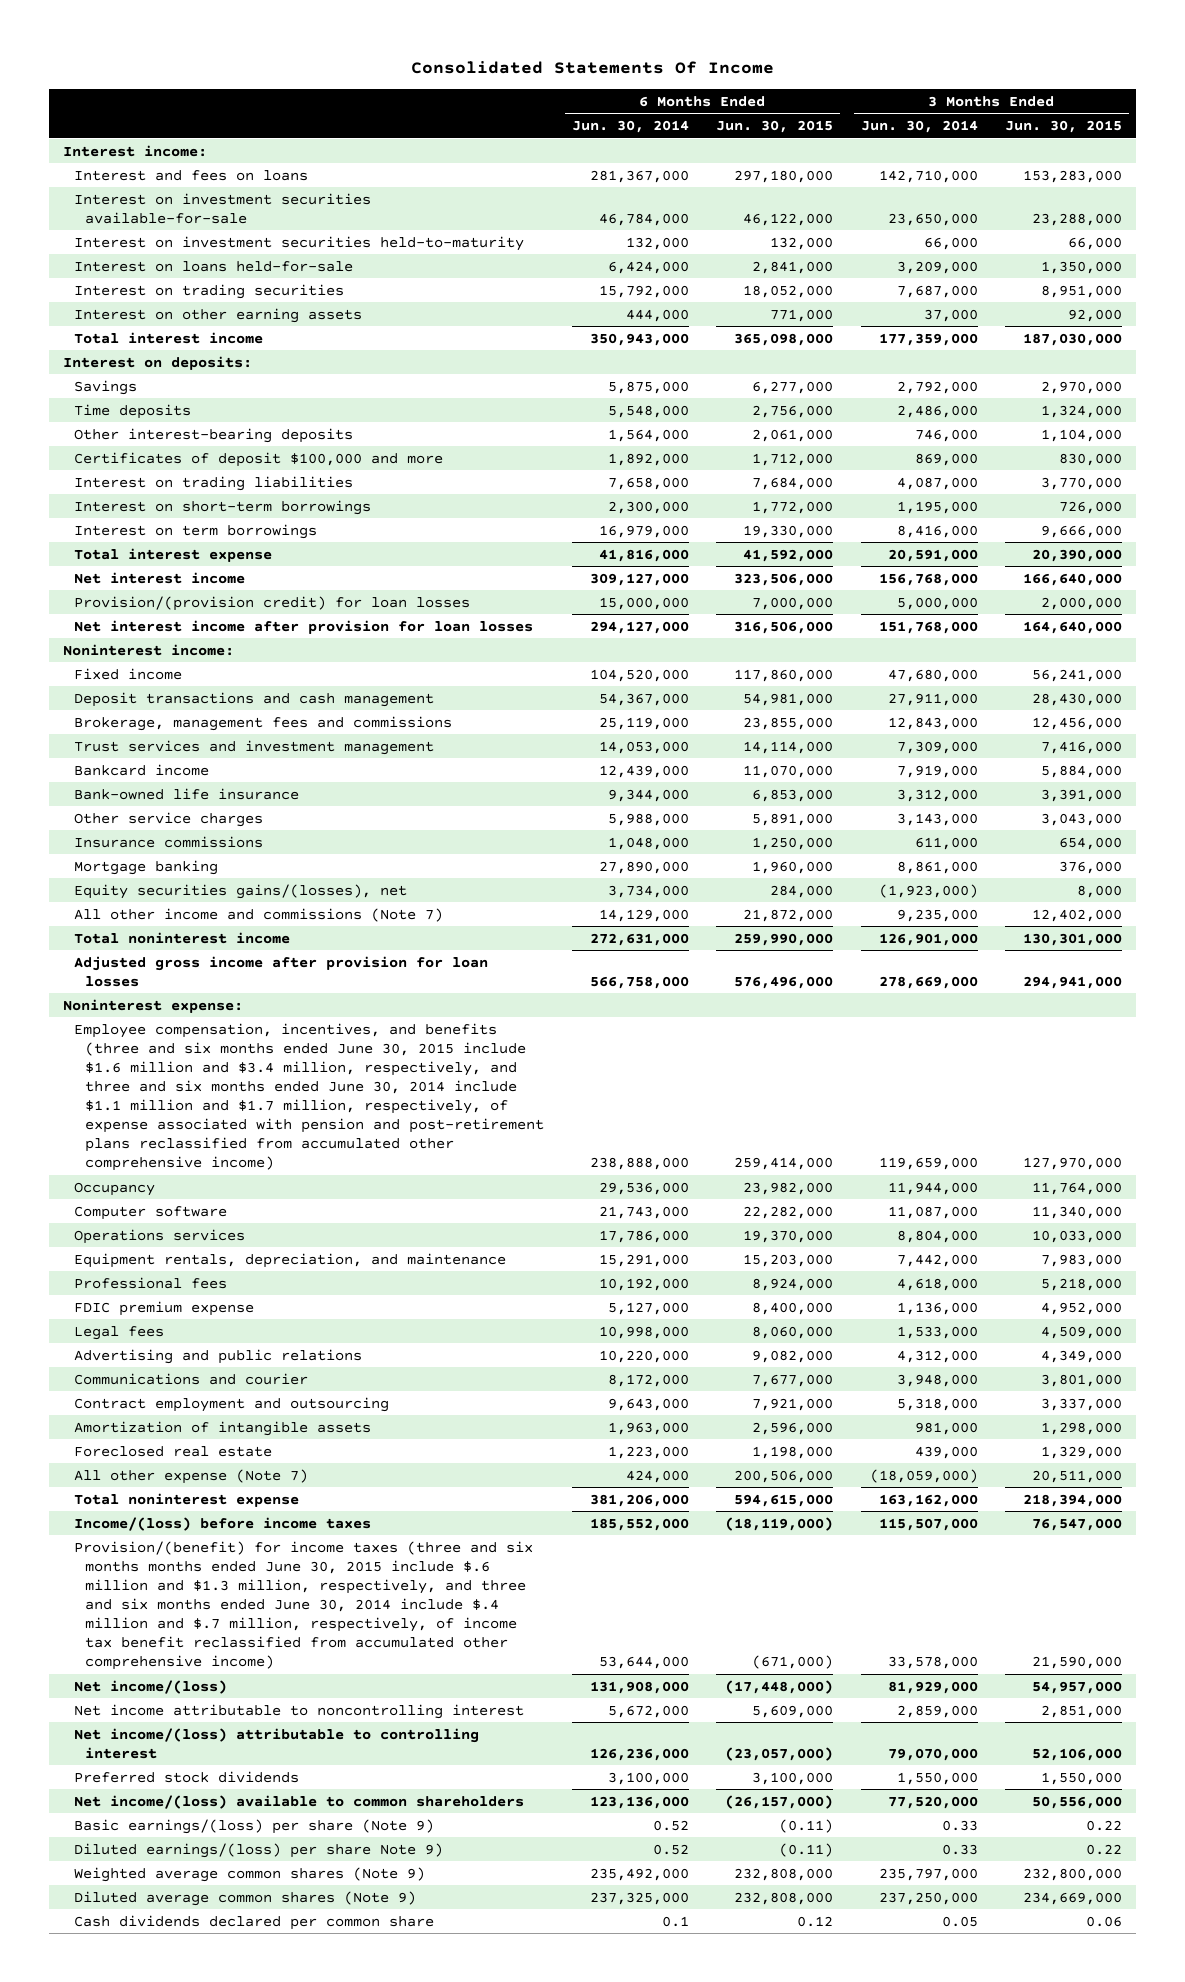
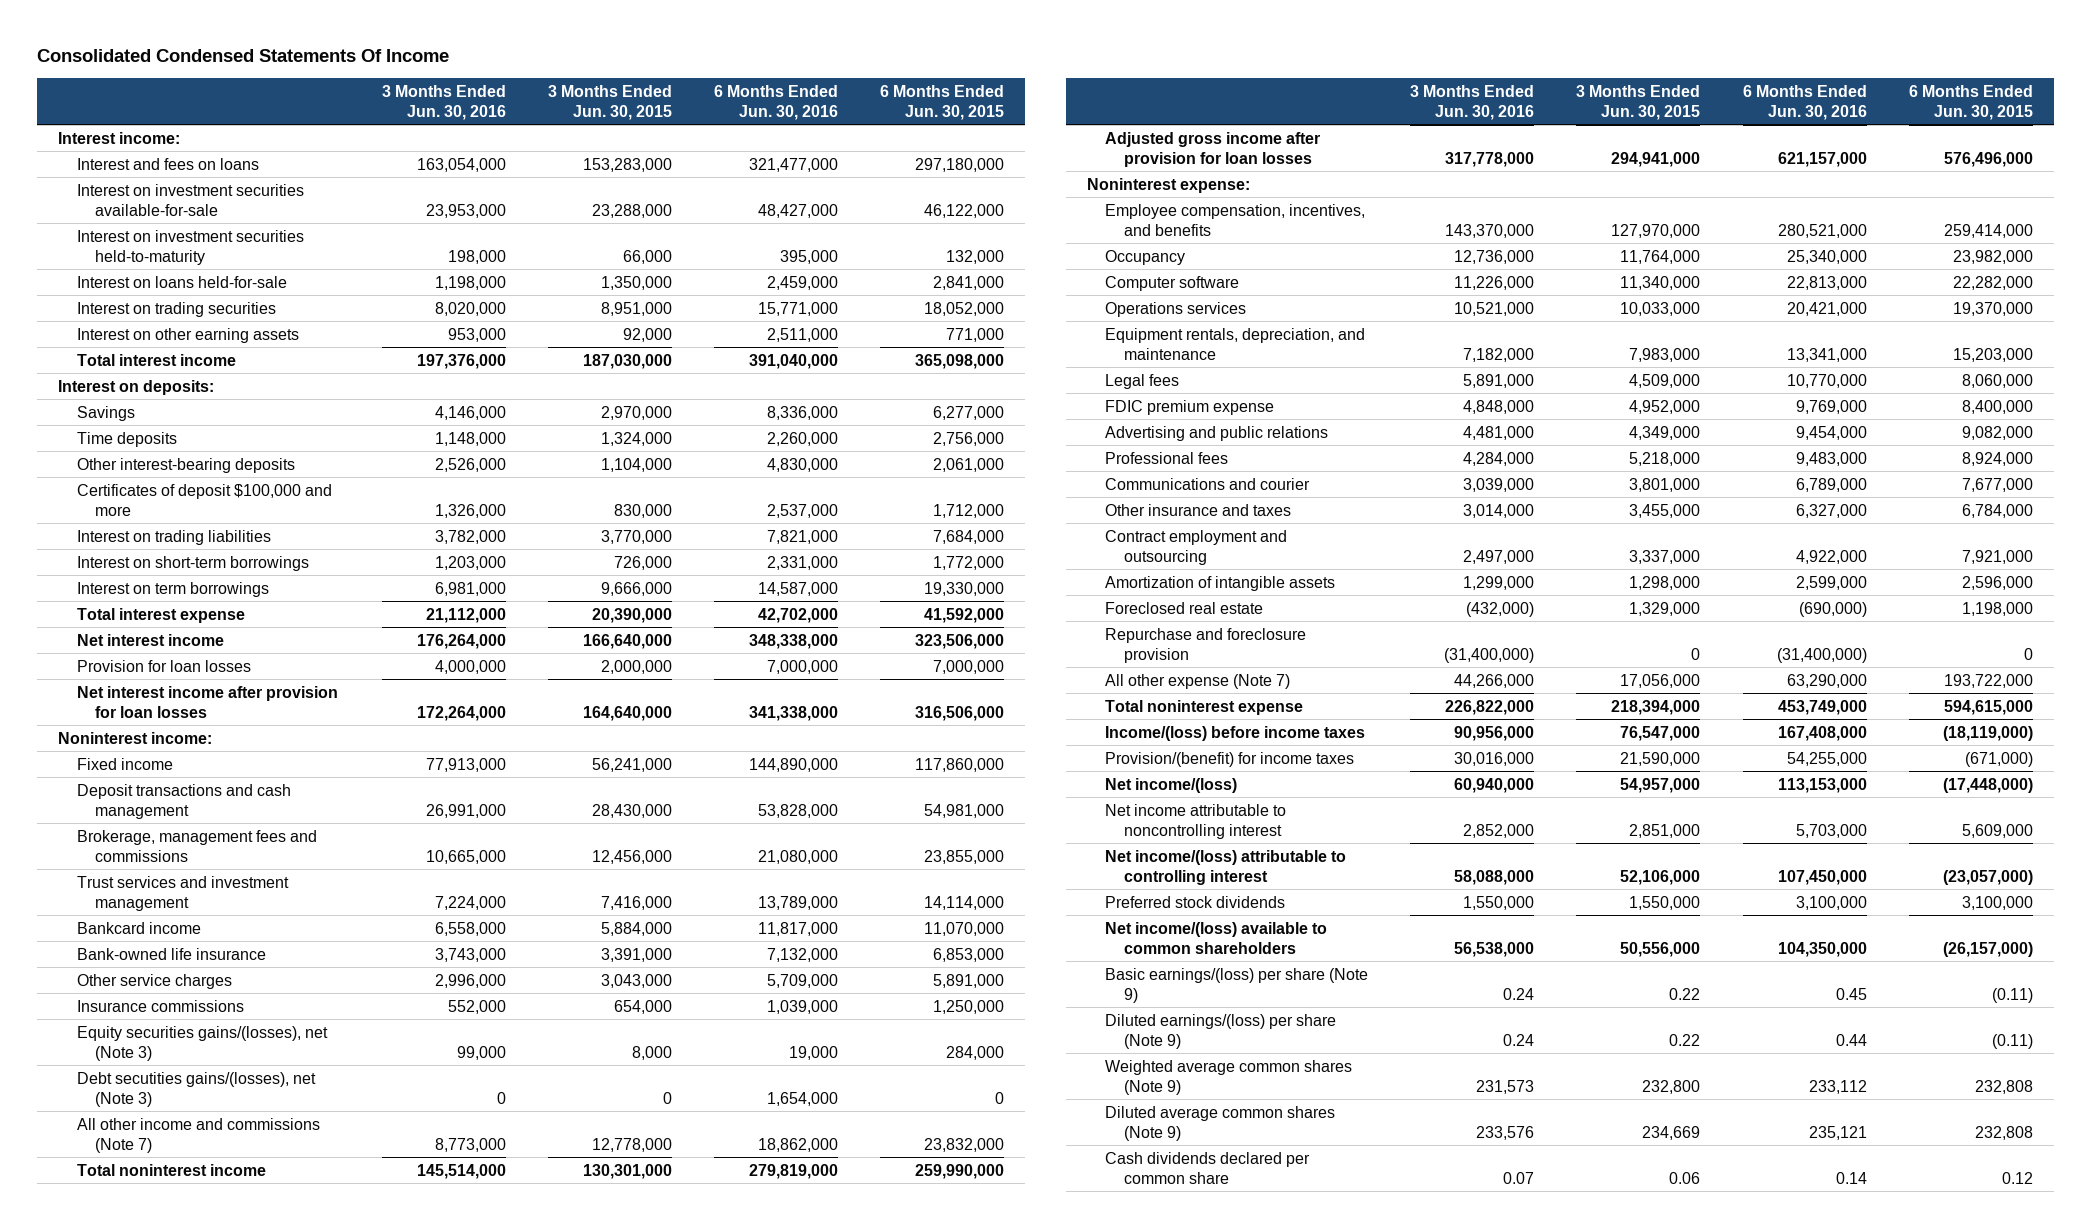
[410,61,774,75] Consolidated Statements Of Income -> [36,48,449,62] Consolidated Condensed Statements Of Income
[571,120,689,134] Jun. 30, 2014 -> none
[860,120,978,134] Jun. 30, 2014 -> none
none -> [381,84,506,120] 3 Months Ended Jun. 30, 2016
none -> [713,84,838,120] 6 Months Ended Jun. 30, 2016
[74,595,471,611] Provision/(provision credit) for loan losses -> [76,659,251,672] Provision for loan losses
[74,859,219,875] Mortgage banking -> none
[74,883,408,899] Equity securities gains/(losses), net -> [76,1025,328,1061] Equity securities gains/(losses), net (Note 3)
none -> [76,1071,316,1107] Debt secutities gains/(losses), net (Note 3)
[743,908,834,922] 21,872,000 -> [924,1137,1005,1152] 23,832,000
[1032,908,1123,922] 12,402,000 -> [591,1137,672,1152] 12,778,000
[74,1022,545,1172] Employee compensation, incentives, and benefits (three and six months ended June 30, 2015 include $1.6 million and $3.4 million, respectively, and three and six months ended June 30, 2014 include $1.1 million and $1.7 million, respectively, of expense associated with pension and post-retirement plans reclassified from accumulated other comprehensive income) -> [1105,203,1366,236] Employee compensation, incentives, and benefits
[74,1300,255,1316] FDIC premium expense -> [1105,399,1275,415] FDIC premium expense
[74,1276,228,1289] Professional fees -> [1105,451,1229,464] Professional fees
none -> [1105,503,1292,516] Other insurance and taxes
none -> [1105,627,1307,663] Repurchase and foreclosure provision
[734,1469,834,1483] 200,506,000 -> [1943,673,2033,688] 193,722,000
[1032,1469,1123,1483] 20,511,000 -> [1620,673,1701,688] 17,056,000
[74,1540,534,1671] Provision/(benefit) for income taxes (three and six months months ended June 30, 2015 include $.6 million and $1.3 million, respectively, and three and six months ended June 30, 2014 include $.4 million and $.7 million, respectively, of income tax benefit reclassified from accumulated other comprehensive income) -> [1105,751,1355,767] Provision/(benefit) for income taxes
[74,1842,444,1858] Diluted earnings/(loss) per share Note 9) -> [1105,1013,1337,1049] Diluted earnings/(loss) per share (Note 9)
[734,1867,834,1881] 232,808,000 -> [1974,1079,2033,1094] 232,808
[1023,1867,1123,1881] 232,800,000 -> [1642,1079,1701,1094] 232,800
[734,1891,834,1905] 232,808,000 -> [1974,1125,2033,1140] 232,808
[1023,1891,1123,1905] 234,669,000 -> [1642,1125,1701,1140] 234,669

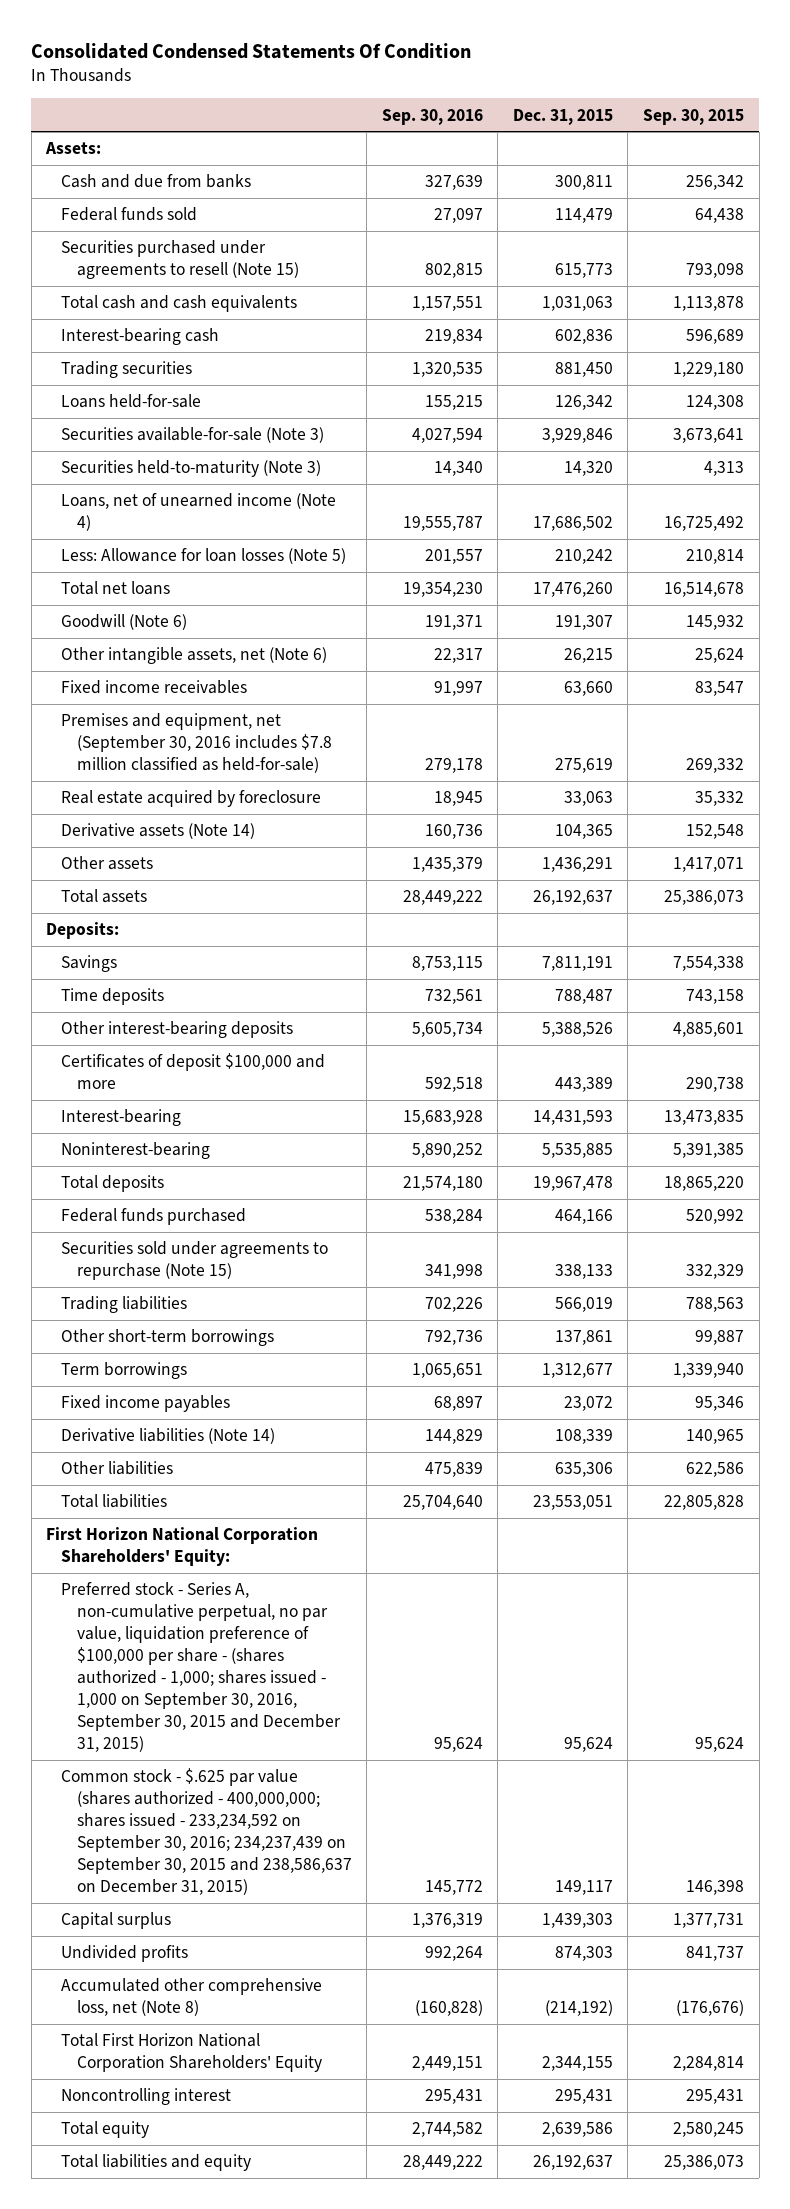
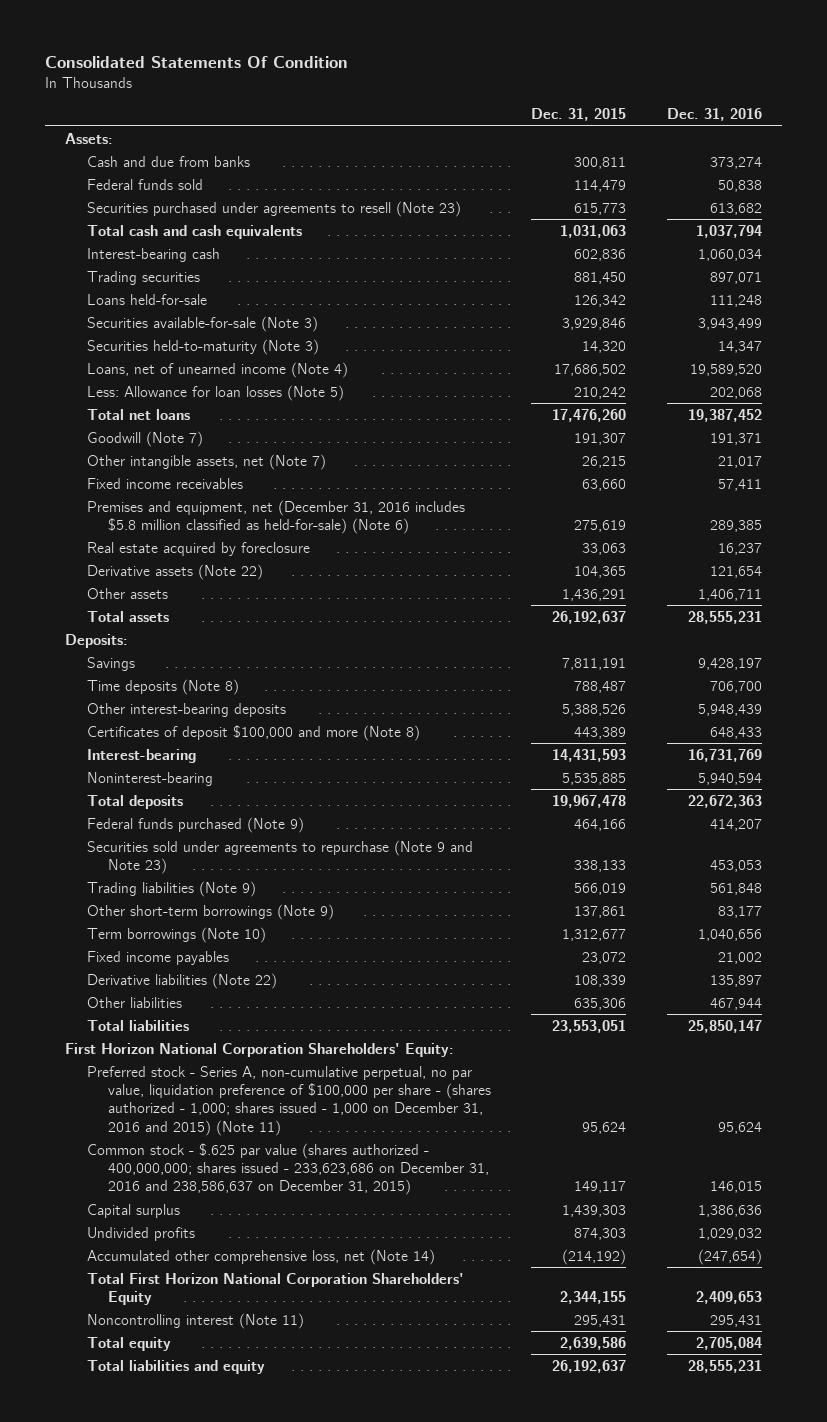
[31,42,472,59] Consolidated Condensed Statements Of Condition -> [45,56,349,69] Consolidated Statements Of Condition
[381,108,483,125] Sep. 30, 2016 -> none
[643,108,745,125] Sep. 30, 2015 -> none
none -> [666,108,762,122] Dec. 31, 2016
[61,240,299,280] Securities purchased under agreements to resell (Note 15) -> [86,200,461,217] Securities purchased under agreements to resell (Note 23)
[61,614,188,631] Goodwill (Note 6) -> [86,430,203,447] Goodwill (Note 7)
[61,647,328,665] Other intangible assets, net (Note 6) -> [86,453,326,470] Other intangible assets, net (Note 7)
[61,713,332,774] Premises and equipment, net (September 30, 2016 includes $7.8 million classified as held-for-sale) -> [86,499,465,534] Premises and equipment, net (December 31, 2016 includes $5.8 million classified as held-for-sale) (Note 6)
[61,823,256,840] Derivative assets (Note 14) -> [86,563,263,580] Derivative assets (Note 22)
[61,988,165,1006] Time deposits -> [86,678,239,695] Time deposits (Note 8)
[61,1053,326,1090] Certificates of deposit $100,000 and more -> [86,724,420,741] Certificates of deposit $100,000 and more (Note 8)
[61,1208,247,1226] Federal funds purchased -> [86,816,304,833] Federal funds purchased (Note 9)
[61,1241,329,1281] Securities sold under agreements to repurchase (Note 15) -> [86,839,473,874] Securities sold under agreements to repurchase (Note 9 and Note 23)
[61,1296,188,1314] Trading liabilities -> [86,880,256,897] Trading liabilities (Note 9)
[61,1329,275,1347] Other short-term borrowings -> [86,903,334,920] Other short-term borrowings (Note 9)
[61,1362,188,1380] Term borrowings -> [86,926,266,943] Term borrowings (Note 10)
[61,1428,276,1445] Derivative liabilities (Note 14) -> [86,972,277,989] Derivative liabilities (Note 22)
[61,1582,341,1752] Preferred stock - Series A, non-cumulative perpetual, no par value, liquidation preference of $100,000 per share - (shares authorized - 1,000; shares issued - 1,000 on September 30, 2016, September 30, 2015 and December 31, 2015) -> [86,1065,492,1136] Preferred stock - Series A, non-cumulative perpetual, no par value, liquidation preference of $100,000 per share - (shares authorized - 1,000; shares issued - 1,000 on December 31, 2016 and 2015) (Note 11)
[61,1768,352,1895] Common stock - $.625 par value (shares authorized - 400,000,000; shares issued - 233,234,592 on September 30, 2016; 234,237,439 on September 30, 2015 and 238,586,637 on December 31, 2015) -> [86,1142,490,1196] Common stock - $.625 par value (shares authorized - 400,000,000; shares issued - 233,623,686 on December 31, 2016 and 238,586,637 on December 31, 2015)
[61,1978,323,2017] Accumulated other comprehensive loss, net (Note 8) -> [86,1248,435,1265] Accumulated other comprehensive loss, net (Note 14)
[61,2088,232,2106] Noncontrolling interest -> [86,1312,304,1329] Noncontrolling interest (Note 11)

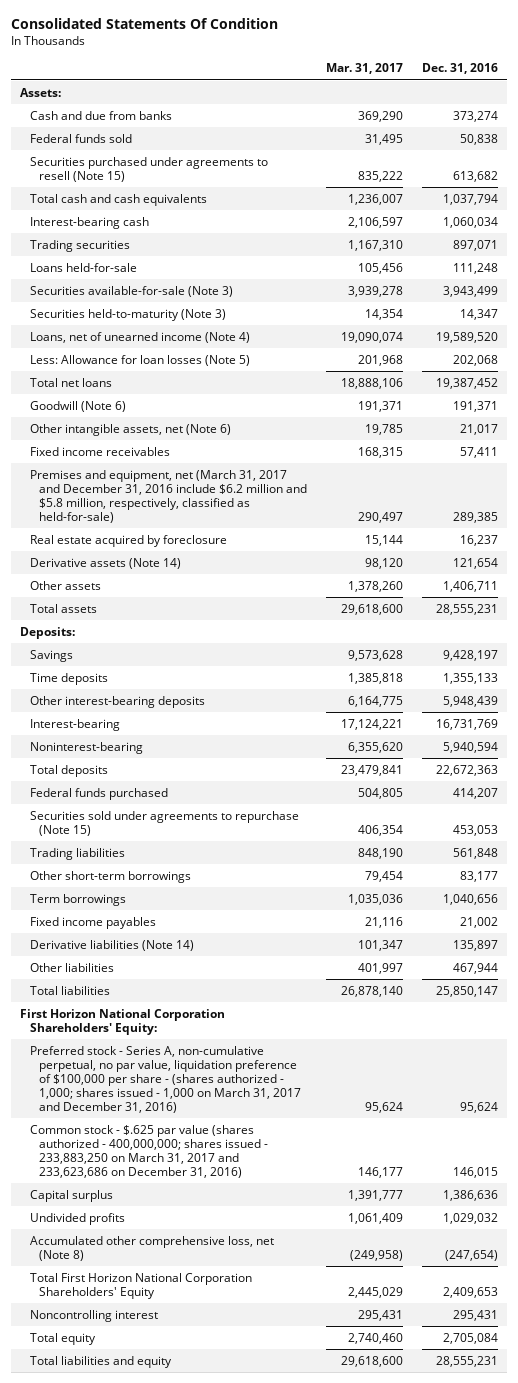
[531,108,627,122] Dec. 31, 2015 -> none
none -> [325,63,403,75] Mar. 31, 2017
[86,200,461,217] Securities purchased under agreements to resell (Note 23) -> [29,156,268,182] Securities purchased under agreements to resell (Note 15)
[86,430,203,447] Goodwill (Note 7) -> [29,400,126,412] Goodwill (Note 6)
[86,453,326,470] Other intangible assets, net (Note 7) -> [29,423,231,436] Other intangible assets, net (Note 6)
[86,499,465,534] Premises and equipment, net (December 31, 2016 includes $5.8 million classified as held-for-sale) (Note 6) -> [29,469,308,523] Premises and equipment, net (March 31, 2017 and December 31, 2016 include $6.2 million and $5.8 million, respectively, classified as held-for-sale)
[86,563,263,580] Derivative assets (Note 22) -> [29,557,181,569] Derivative assets (Note 14)
[86,678,239,695] Time deposits (Note 8) -> [29,672,108,685] Time deposits
[709,680,762,693] 706,700 -> [442,672,498,684] 1,355,133
[86,724,420,741] Certificates of deposit $100,000 and more (Note 8) -> none
[86,816,304,833] Federal funds purchased (Note 9) -> [29,787,168,800] Federal funds purchased
[86,839,473,874] Securities sold under agreements to repurchase (Note 9 and Note 23) -> [29,810,299,836] Securities sold under agreements to repurchase (Note 15)
[86,880,256,897] Trading liabilities (Note 9) -> [29,847,125,860] Trading liabilities
[86,903,334,920] Other short-term borrowings (Note 9) -> [29,870,191,883] Other short-term borrowings
[86,926,266,943] Term borrowings (Note 10) -> [29,893,126,906] Term borrowings
[86,972,277,989] Derivative liabilities (Note 22) -> [29,939,194,951] Derivative liabilities (Note 14)
[86,1065,492,1136] Preferred stock - Series A, non-cumulative perpetual, no par value, liquidation preference of $100,000 per share - (shares authorized - 1,000; shares issued - 1,000 on December 31, 2016 and 2015) (Note 11) -> [29,1045,302,1113] Preferred stock - Series A, non-cumulative perpetual, no par value, liquidation preference of $100,000 per share - (shares authorized - 1,000; shares issued - 1,000 on March 31, 2017 and December 31, 2016)
[86,1142,490,1196] Common stock - $.625 par value (shares authorized - 400,000,000; shares issued - 233,623,686 on December 31, 2016 and 238,586,637 on December 31, 2015) -> [29,1124,269,1178] Common stock - $.625 par value (shares authorized - 400,000,000; shares issued - 233,883,250 on March 31, 2017 and 233,623,686 on December 31, 2016)
[86,1248,435,1265] Accumulated other comprehensive loss, net (Note 14) -> [29,1235,274,1261] Accumulated other comprehensive loss, net (Note 8)
[86,1312,304,1329] Noncontrolling interest (Note 11) -> [29,1309,158,1322] Noncontrolling interest

